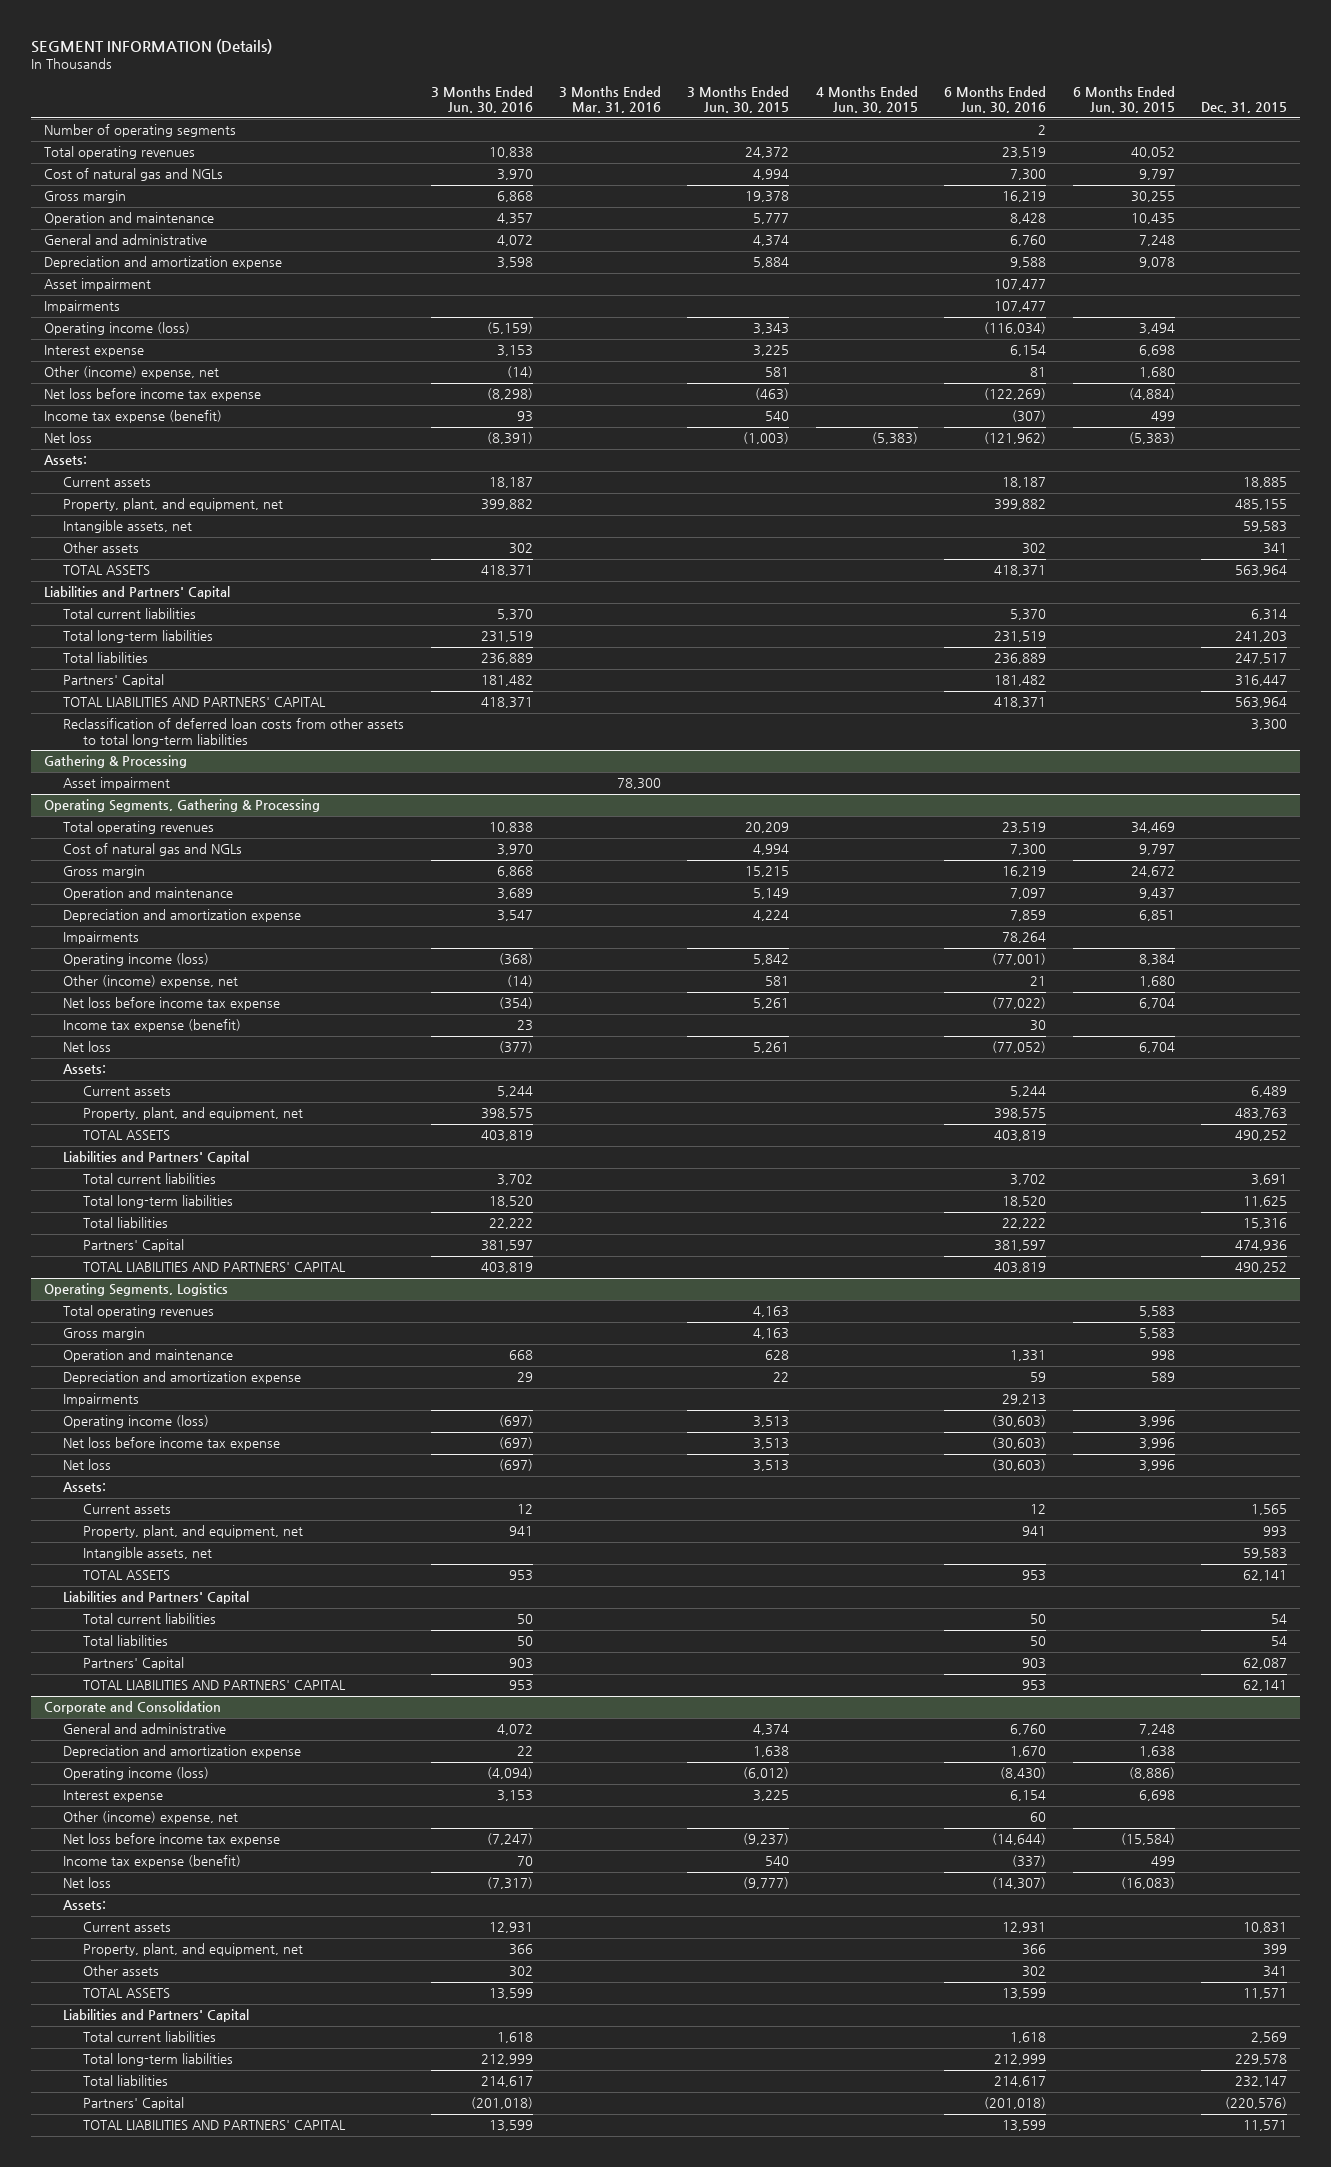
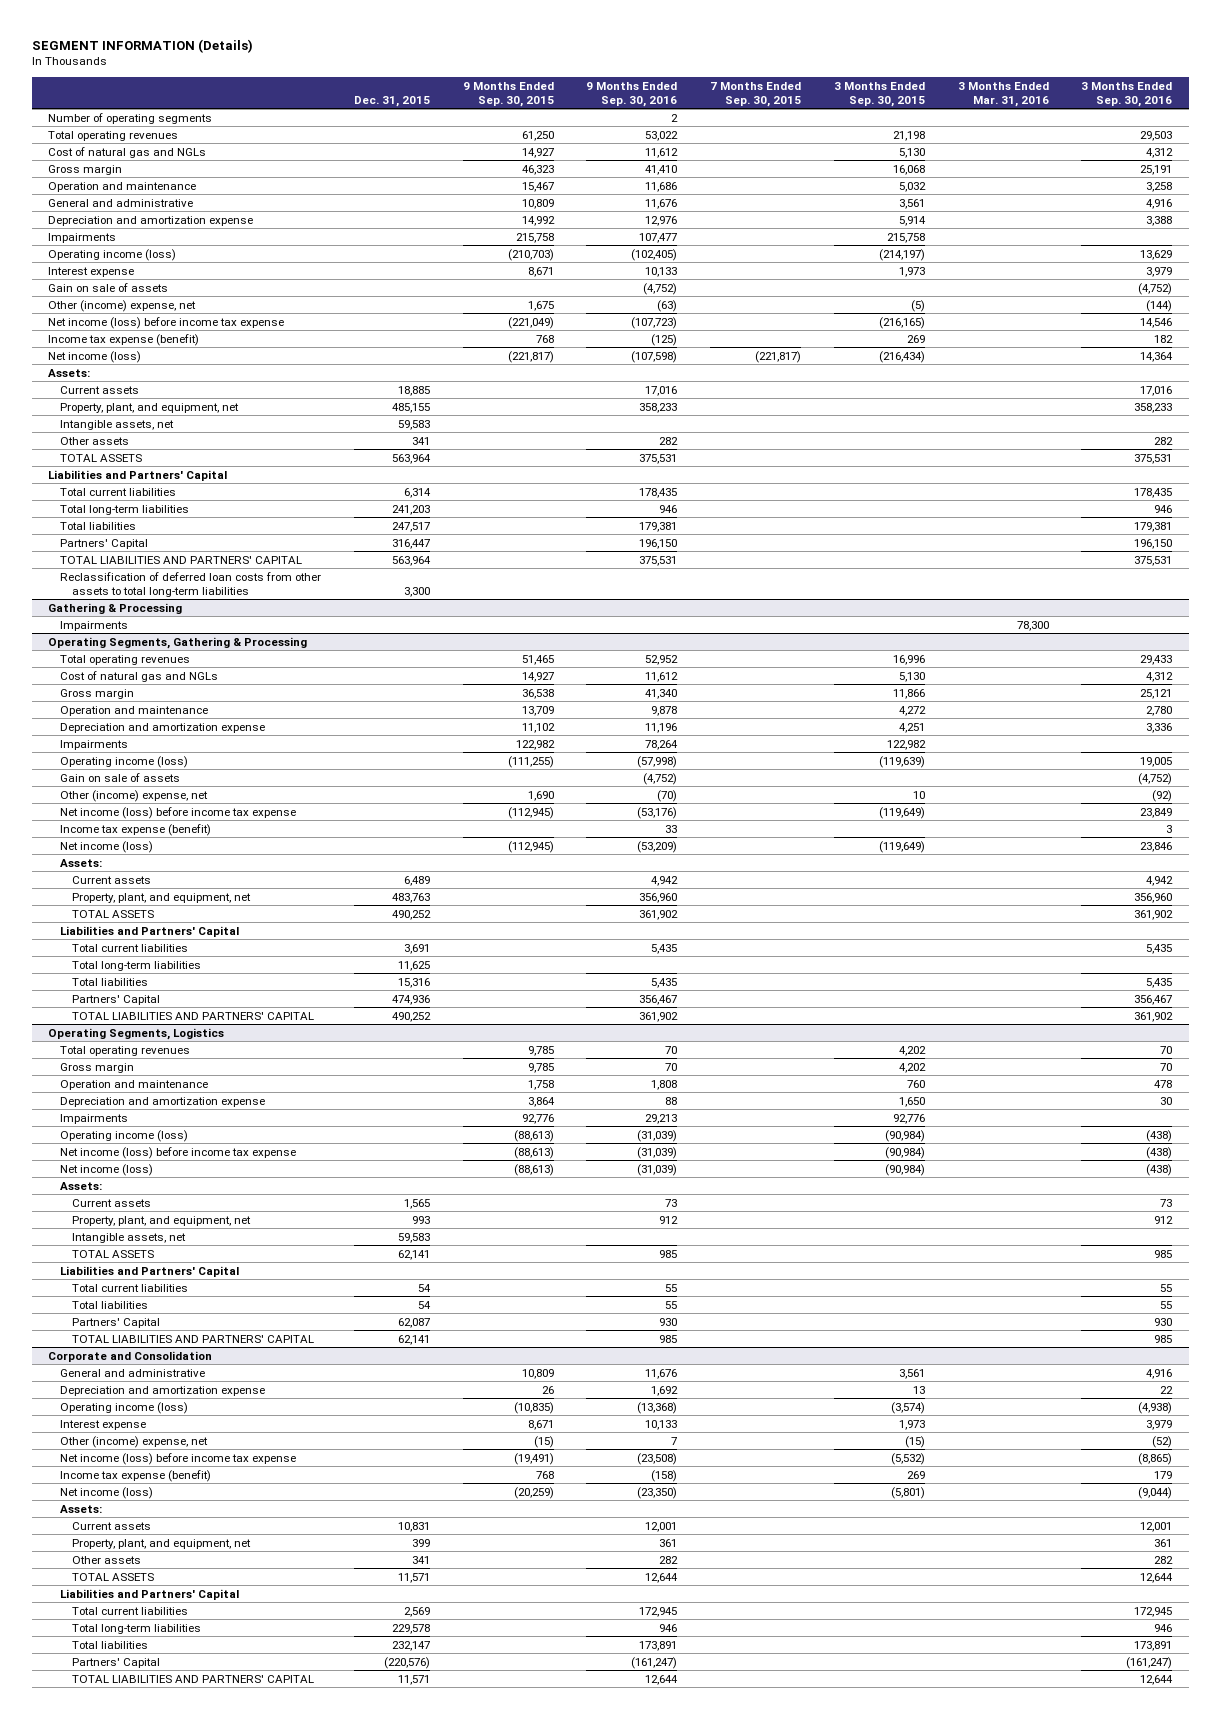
[430,86,533,114] 3 Months Ended Jun. 30, 2016 -> none
[687,86,790,114] 3 Months Ended Jun. 30, 2015 -> none
[815,86,918,114] 4 Months Ended Jun. 30, 2015 -> none
[944,86,1047,114] 6 Months Ended Jun. 30, 2016 -> none
[1072,86,1175,114] 6 Months Ended Jun. 30, 2015 -> none
none -> [462,81,554,107] 9 Months Ended Sep. 30, 2015
none -> [586,81,678,107] 9 Months Ended Sep. 30, 2016
none -> [710,81,802,107] 7 Months Ended Sep. 30, 2015
none -> [833,81,925,107] 3 Months Ended Sep. 30, 2015
none -> [1081,81,1173,107] 3 Months Ended Sep. 30, 2016
[43,278,151,292] Asset impairment -> none
none -> [48,282,169,292] Gain on sale of assets
[43,388,261,402] Net loss before income tax expense -> [48,316,285,329] Net income (loss) before income tax expense
[43,432,92,444] Net loss -> [48,350,142,363] Net income (loss)
[63,777,171,791] Asset impairment -> [59,620,128,631] Impairments
none -> [59,772,180,782] Gain on sale of assets
[63,997,281,1011] Net loss before income tax expense -> [59,806,296,819] Net income (loss) before income tax expense
[63,1041,112,1053] Net loss -> [59,840,153,853] Net income (loss)
[63,1437,281,1451] Net loss before income tax expense -> [59,1146,296,1159] Net income (loss) before income tax expense
[63,1459,112,1471] Net loss -> [59,1163,153,1176] Net income (loss)
[63,1833,281,1847] Net loss before income tax expense -> [59,1452,296,1465] Net income (loss) before income tax expense
[63,1877,112,1889] Net loss -> [59,1486,153,1499] Net income (loss)

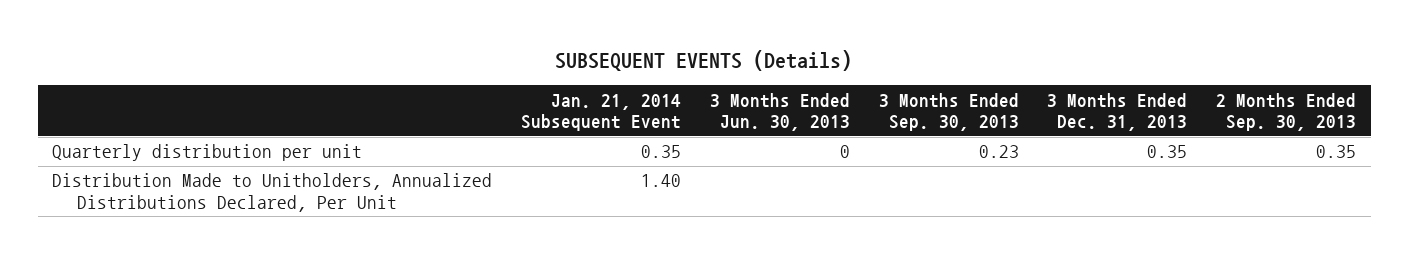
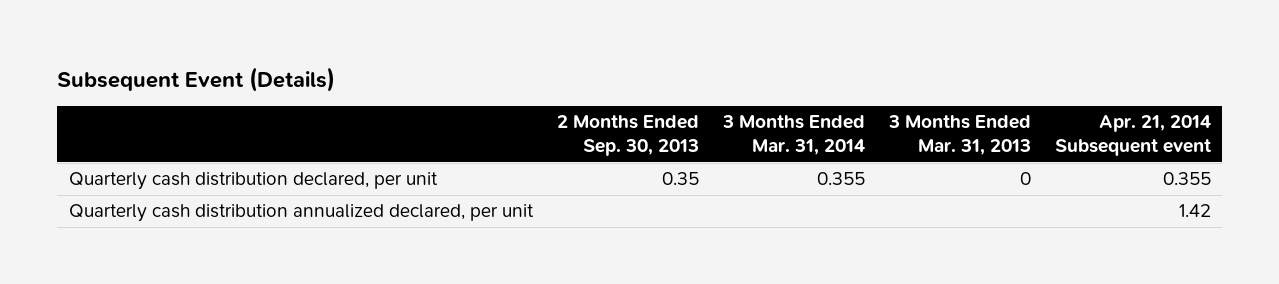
[555,49,853,71] SUBSEQUENT EVENTS (Details) -> [56,66,335,92] Subsequent Event (Details)
[520,93,681,132] Jan. 21, 2014 Subsequent Event -> none
[709,92,850,132] 3 Months Ended Jun. 30, 2013 -> none
[878,92,1019,132] 3 Months Ended Sep. 30, 2013 -> none
[1047,92,1188,132] 3 Months Ended Dec. 31, 2013 -> none
none -> [721,115,865,156] 3 Months Ended Mar. 31, 2014
none -> [887,115,1031,156] 3 Months Ended Mar. 31, 2013
none -> [1054,115,1211,157] Apr. 21, 2014 Subsequent event
[52,144,363,162] Quarterly distribution per unit -> [68,172,438,191] Quarterly cash distribution declared, per unit
[52,173,493,212] Distribution Made to Unitholders, Annualized Distributions Declared, Per Unit -> [68,204,534,223] Quarterly cash distribution annualized declared, per unit

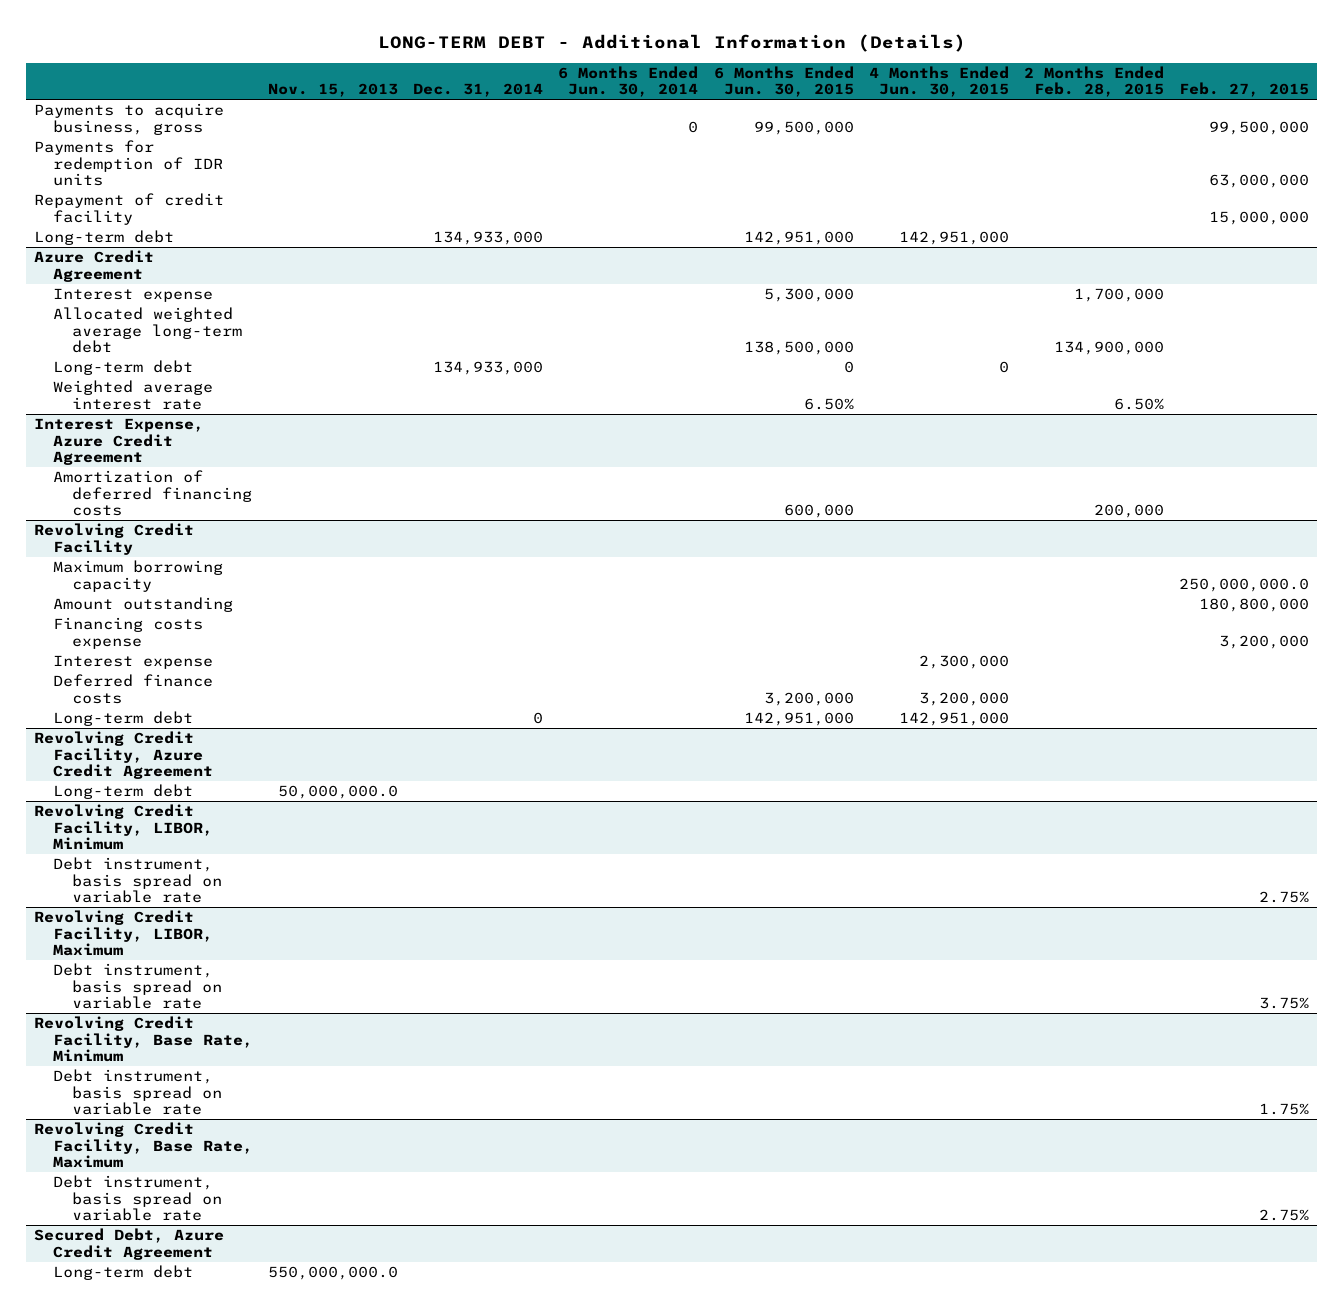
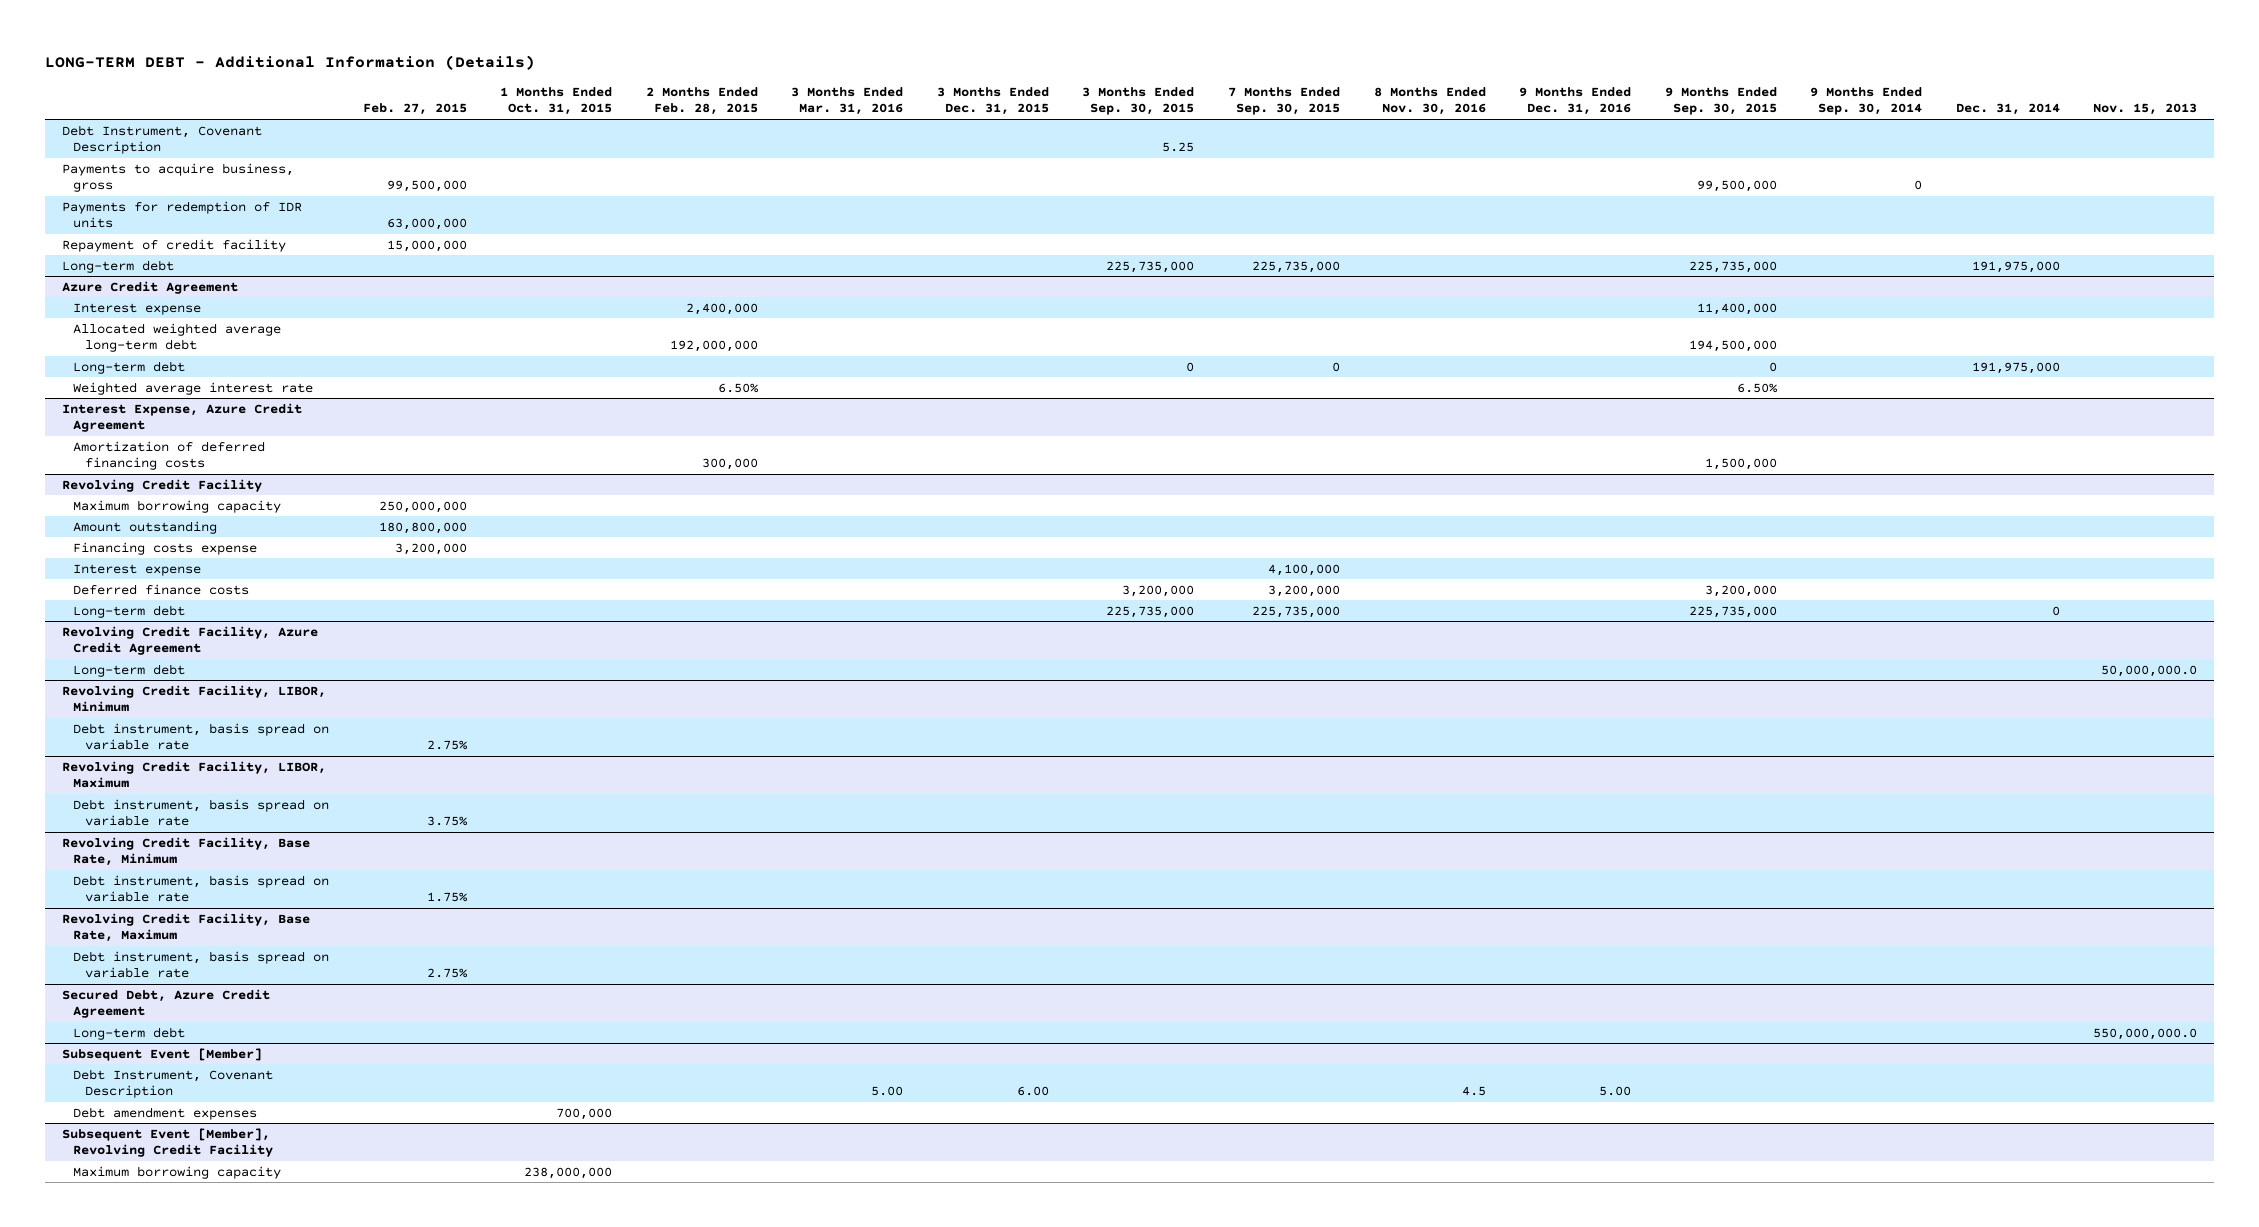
[558,65,699,98] 6 Months Ended Jun. 30, 2014 -> none
[713,65,854,98] 6 Months Ended Jun. 30, 2015 -> none
[868,65,1009,98] 4 Months Ended Jun. 30, 2015 -> none
none -> [500,86,613,116] 1 Months Ended Oct. 31, 2015
none -> [791,86,904,116] 3 Months Ended Mar. 31, 2016
none -> [936,86,1049,116] 3 Months Ended Dec. 31, 2015
none -> [1082,86,1195,116] 3 Months Ended Sep. 30, 2015
none -> [1228,86,1341,116] 7 Months Ended Sep. 30, 2015
none -> [1373,86,1486,116] 8 Months Ended Nov. 30, 2016
none -> [1519,86,1632,116] 9 Months Ended Dec. 31, 2016
none -> [1664,86,1777,116] 9 Months Ended Sep. 30, 2015
none -> [1810,86,1923,116] 9 Months Ended Sep. 30, 2014
none -> [61,124,262,155] Debt Instrument, Covenant Description
[433,231,544,246] 134,933,000 -> [1971,260,2060,273] 191,975,000
[1074,288,1165,303] 1,700,000 -> [685,302,758,315] 2,400,000
[1054,341,1165,356] 134,900,000 -> [669,340,758,353] 192,000,000
[433,361,544,376] 134,933,000 -> [1971,361,2060,374] 191,975,000
[1094,504,1165,519] 200,000 -> [701,458,758,471] 300,000
[1179,577,1310,592] 250,000,000.0 -> [378,500,467,513] 250,000,000
none -> [61,1047,262,1061] Subsequent Event [Member]
none -> [73,1068,274,1099] Debt Instrument, Covenant Description
none -> [73,1106,258,1120] Debt amendment expenses
none -> [61,1127,274,1158] Subsequent Event [Member], Revolving Credit Facility
none -> [73,1165,282,1179] Maximum borrowing capacity

